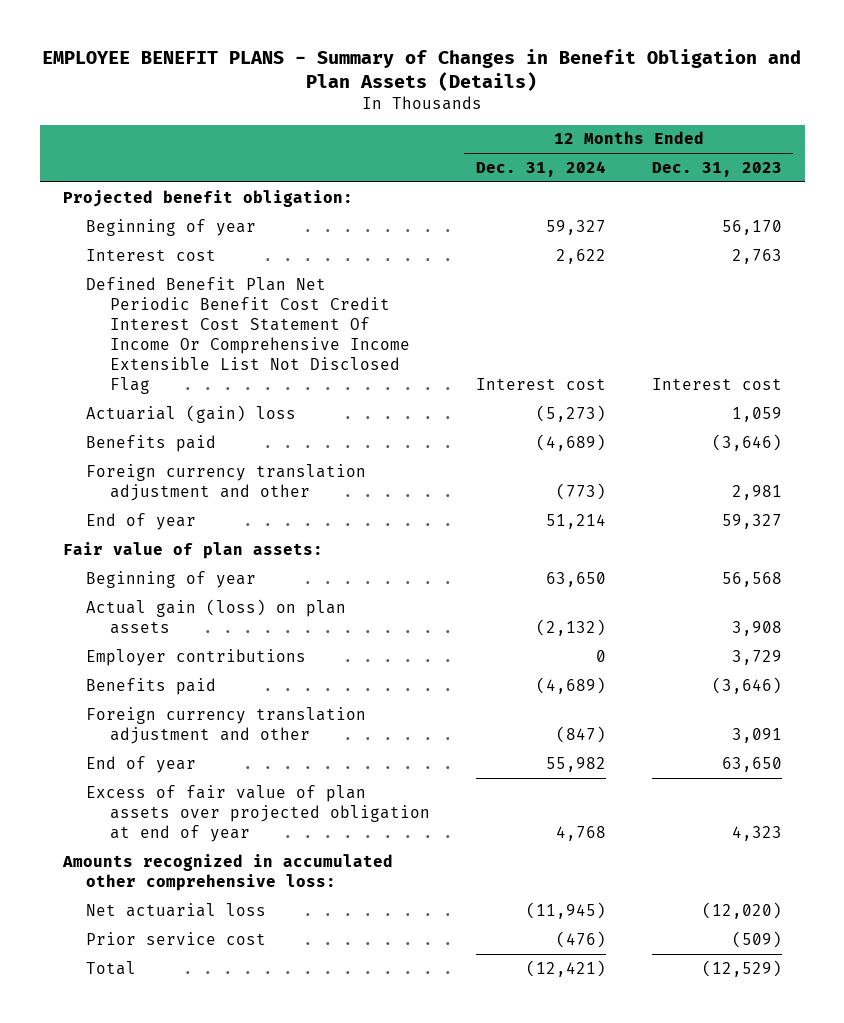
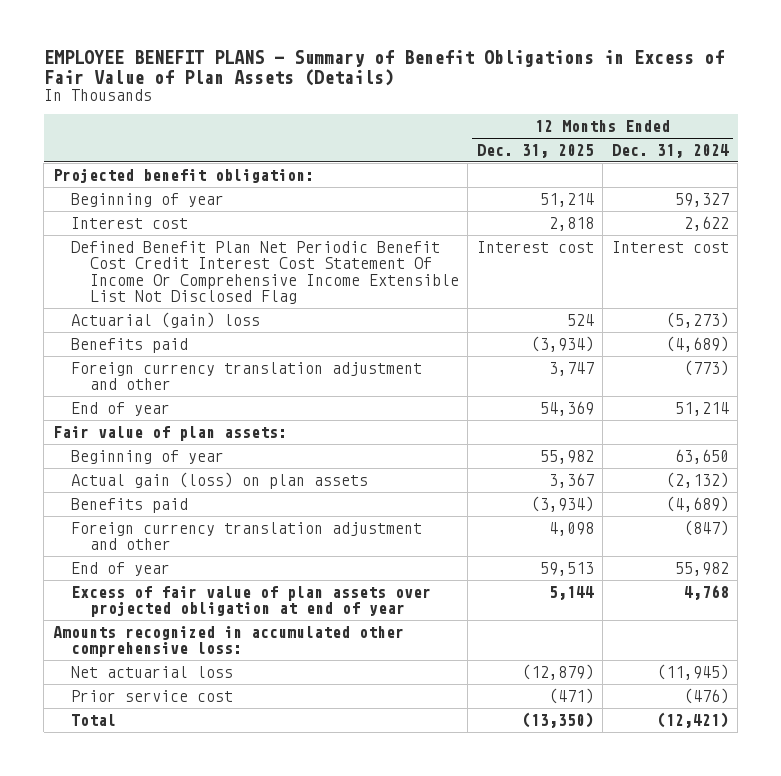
[42,48,802,92] EMPLOYEE BENEFIT PLANS - Summary of Changes in Benefit Obligation and Plan Assets (Details) -> [43,49,724,86] EMPLOYEE BENEFIT PLANS - Summary of Benefit Obligations in Excess of Fair Value of Plan Assets (Details)
[651,162,782,178] Dec. 31, 2023 -> none
none -> [476,143,594,158] Dec. 31, 2025
[86,648,307,666] Employer contributions -> none

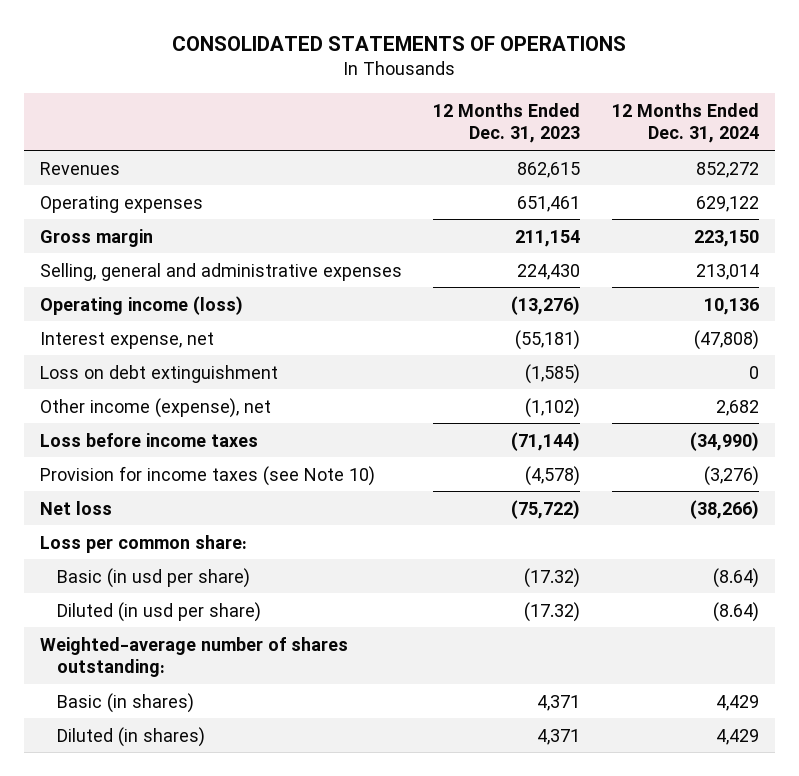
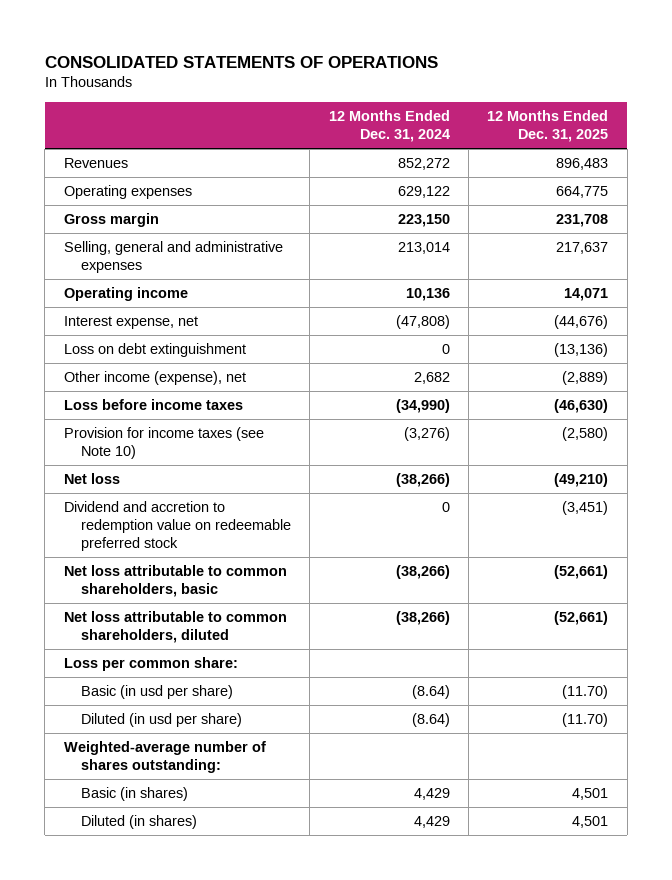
[433,102,581,144] 12 Months Ended Dec. 31, 2023 -> none
none -> [487,110,609,142] 12 Months Ended Dec. 31, 2025
[39,295,243,315] Operating income (loss) -> [63,287,188,302] Operating income
none -> [63,501,291,551] Dividend and accretion to redemption value on redeemable preferred stock
none -> [63,565,287,597] Net loss attributable to common shareholders, basic
none -> [63,611,287,643] Net loss attributable to common shareholders, diluted

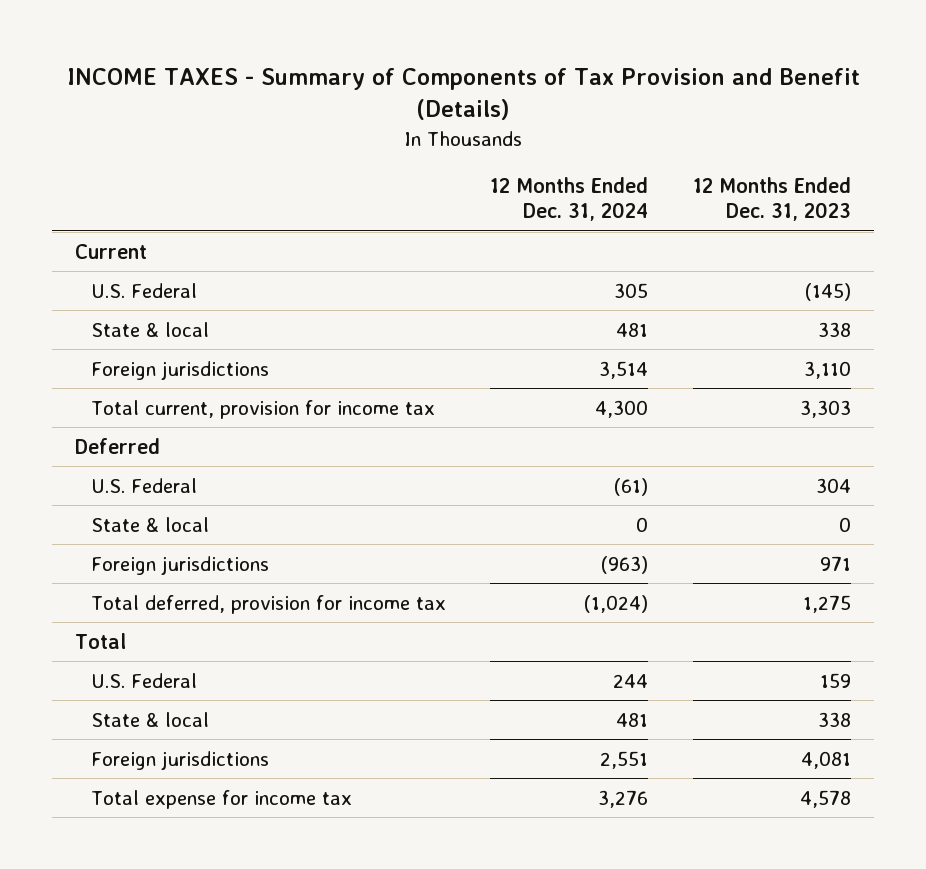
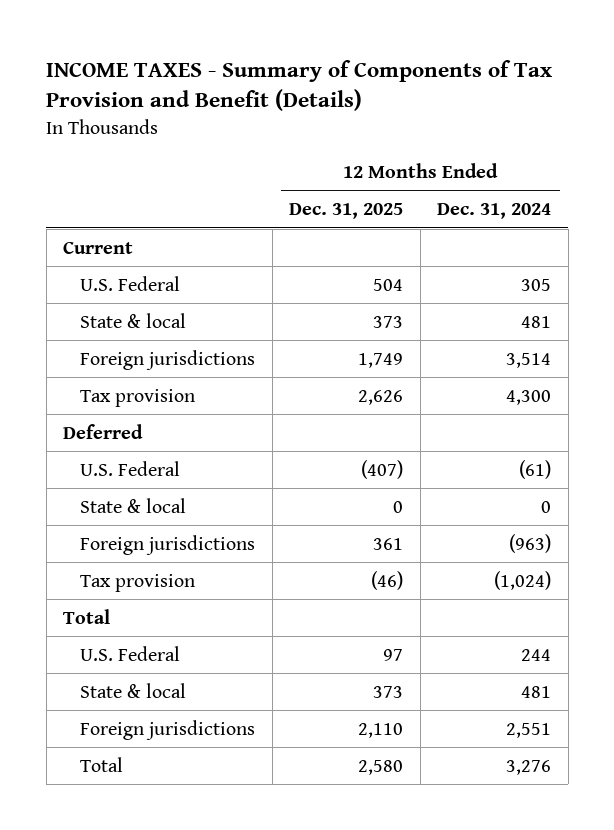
[693,177,852,222] 12 Months Ended Dec. 31, 2023 -> none
none -> [289,203,404,220] Dec. 31, 2025
[90,399,435,419] Total current, provision for income tax -> [80,388,196,407] Tax provision
[90,594,446,614] Total deferred, provision for income tax -> [80,573,196,592] Tax provision
[90,789,352,809] Total expense for income tax -> [80,756,124,772] Total

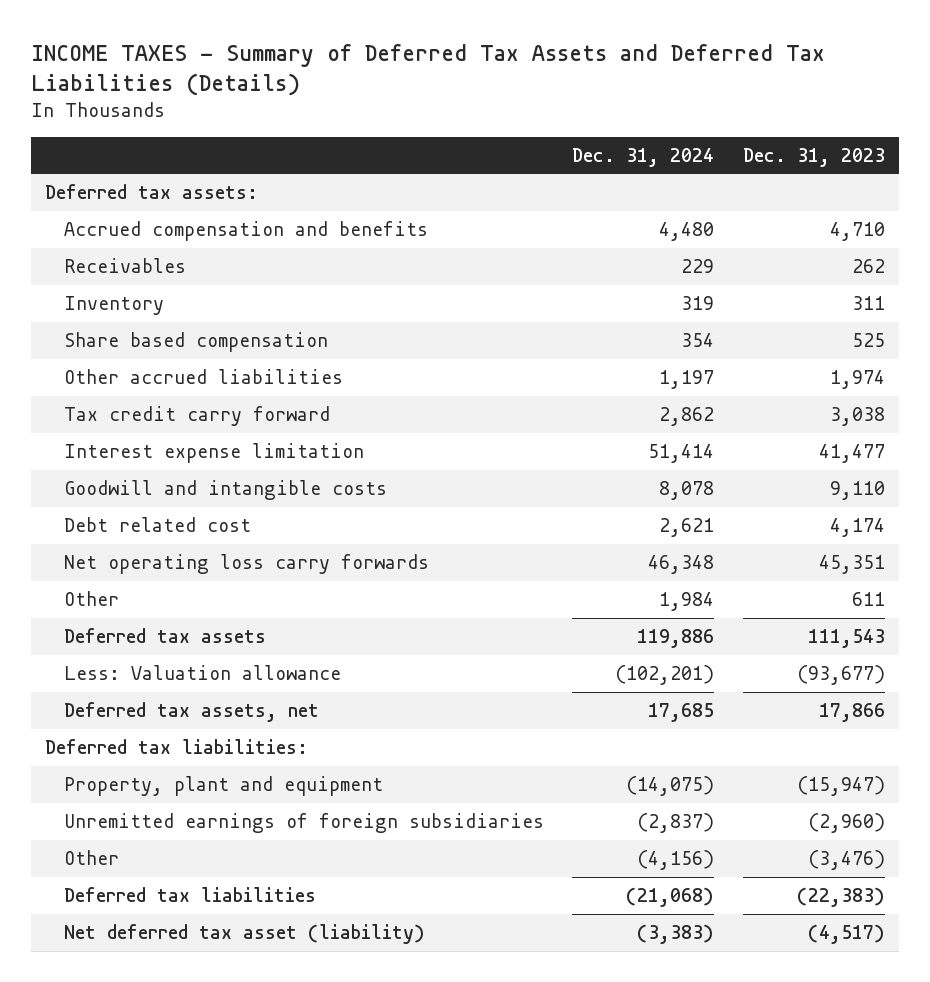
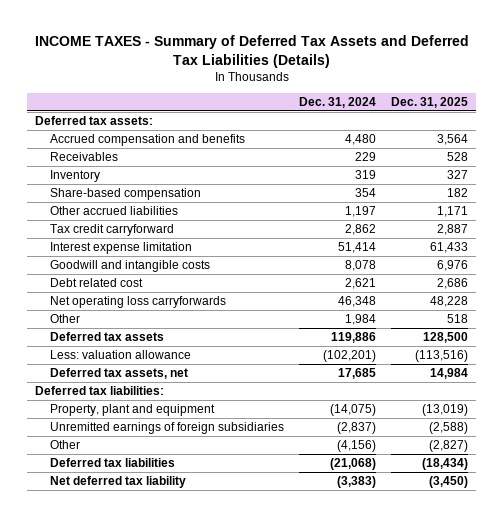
[742,147,885,167] Dec. 31, 2023 -> none
none -> [391,96,469,108] Dec. 31, 2025
[63,332,328,353] Share based compensation -> [50,188,202,201] Share-based compensation
[63,406,330,427] Tax credit carry forward -> [50,224,175,237] Tax credit carryforward
[63,554,429,575] Net operating loss carry forwards -> [50,296,227,309] Net operating loss carryforwards
[63,665,341,681] Less: Valuation allowance -> [50,350,192,360] Less: valuation allowance
[63,924,425,945] Net deferred tax asset (liability) -> [50,476,187,489] Net deferred tax liability

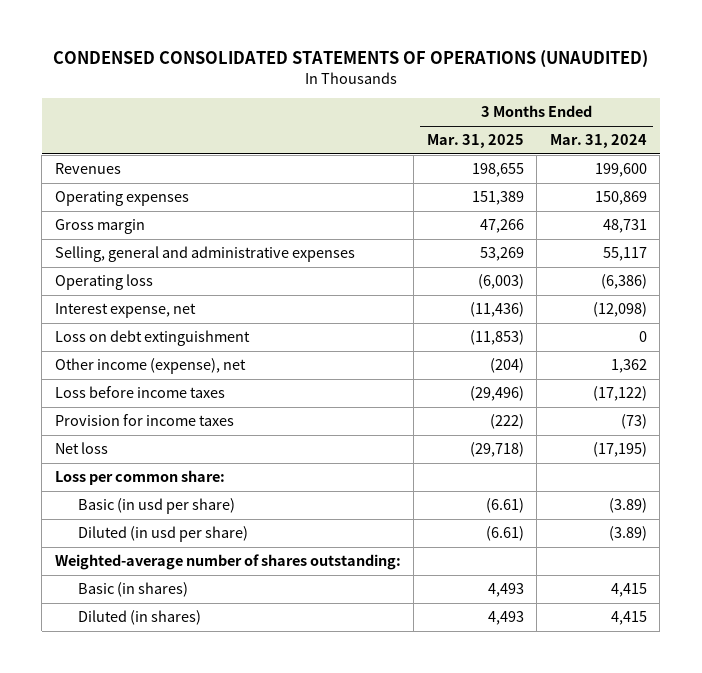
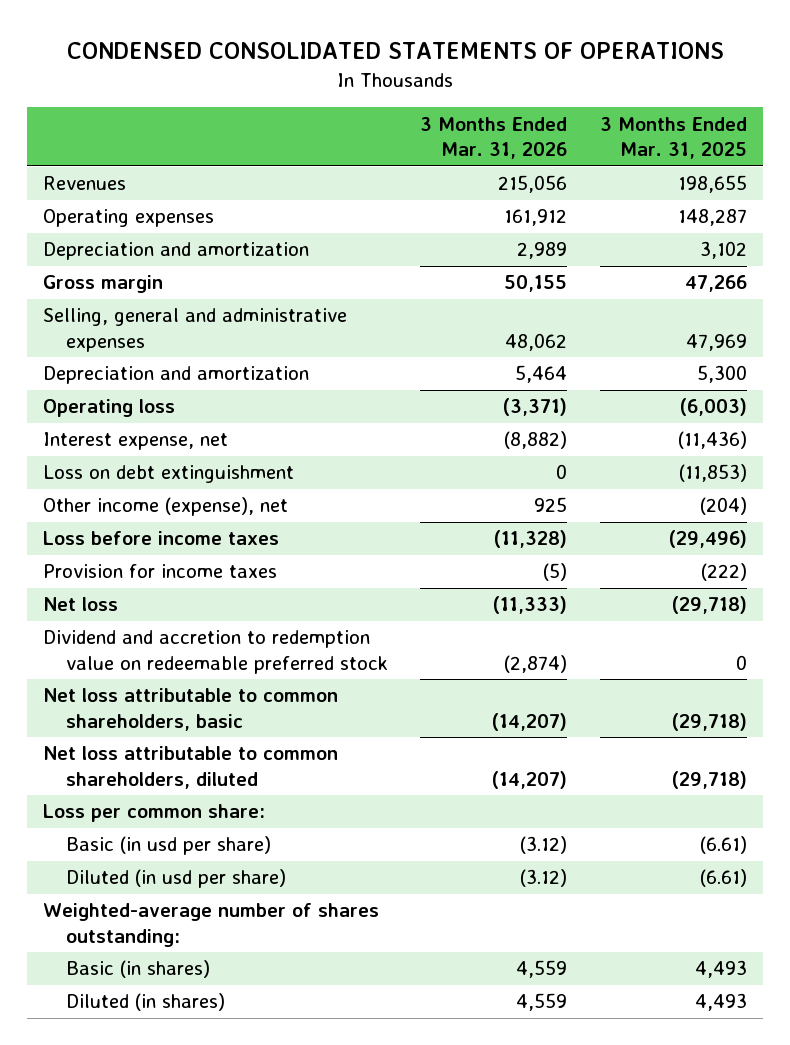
[52,50,648,69] CONDENSED CONSOLIDATED STATEMENTS OF OPERATIONS (UNAUDITED) -> [67,41,725,59] CONDENSED CONSOLIDATED STATEMENTS OF OPERATIONS
[549,134,647,149] Mar. 31, 2024 -> none
none -> [420,116,568,160] 3 Months Ended Mar. 31, 2026
[471,191,524,206] 151,389 -> [678,209,748,227] 148,287
none -> [43,242,310,261] Depreciation and amortization
[479,247,524,262] 53,269 -> [686,333,748,351] 47,969
none -> [43,366,310,385] Depreciation and amortization
none -> [43,630,388,674] Dividend and accretion to redemption value on redeemable preferred stock
none -> [43,688,339,731] Net loss attributable to common shareholders, basic
none -> [43,746,339,789] Net loss attributable to common shareholders, diluted

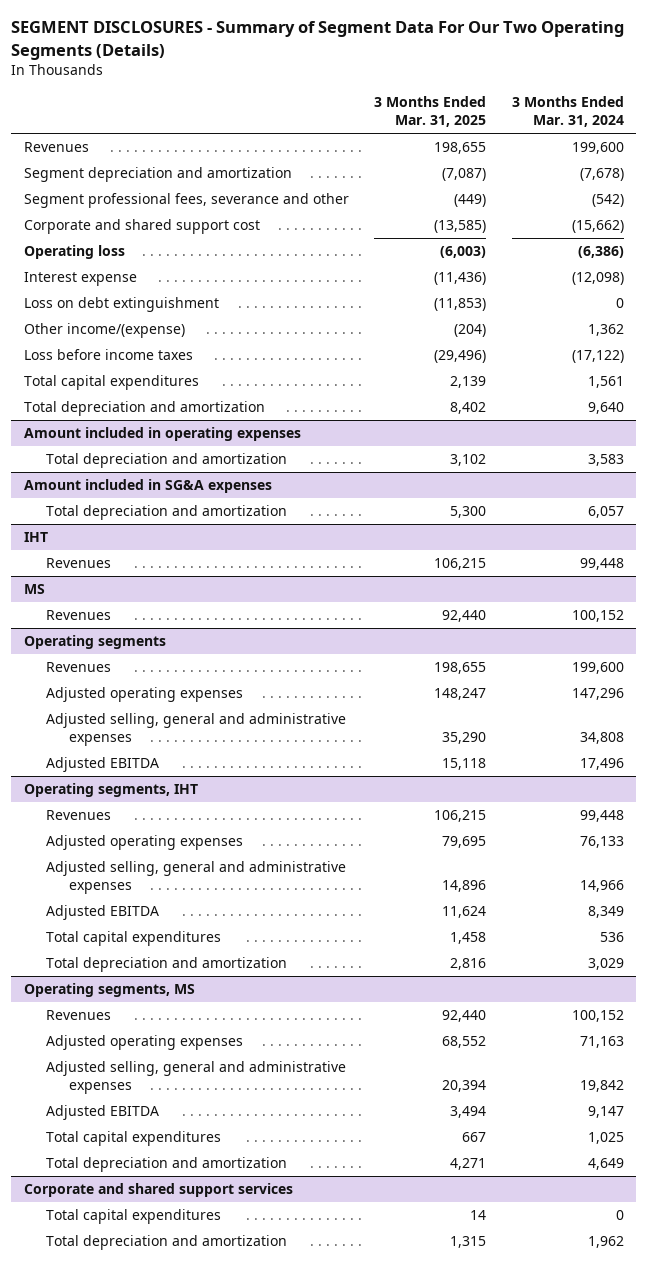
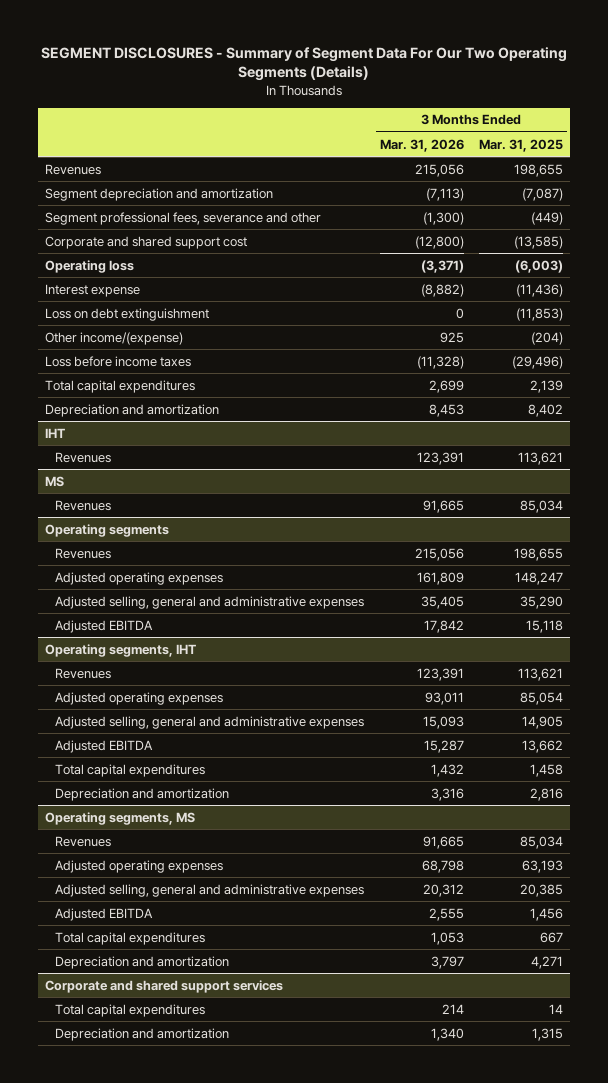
[511,96,624,128] 3 Months Ended Mar. 31, 2024 -> none
none -> [379,138,464,152] Mar. 31, 2026
[24,427,302,442] Amount included in operating expenses -> none
[46,453,288,469] Total depreciation and amortization -> none
[24,479,273,494] Amount included in SG&A expenses -> none
[46,505,288,521] Total depreciation and amortization -> none
[24,401,266,417] Total depreciation and amortization -> [45,403,220,417] Depreciation and amortization
[434,558,487,571] 106,215 -> [517,451,563,465] 113,621
[442,610,487,623] 92,440 -> [519,499,563,513] 85,034
[434,810,487,823] 106,215 -> [517,667,563,681] 113,621
[442,836,487,849] 79,695 -> [519,691,563,705] 85,054
[442,880,487,893] 14,896 -> [521,715,563,729] 14,905
[442,906,487,919] 11,624 -> [521,739,563,753] 13,662
[46,957,288,973] Total depreciation and amortization -> [55,787,230,801] Depreciation and amortization
[442,1010,487,1023] 92,440 -> [519,835,563,849] 85,034
[442,1036,487,1049] 68,552 -> [521,859,563,873] 63,193
[442,1080,487,1093] 20,394 -> [519,883,563,897] 20,385
[450,1106,487,1119] 3,494 -> [529,907,563,921] 1,456
[46,1157,288,1173] Total depreciation and amortization -> [55,955,230,969] Depreciation and amortization
[46,1235,288,1251] Total depreciation and amortization -> [55,1027,230,1041] Depreciation and amortization

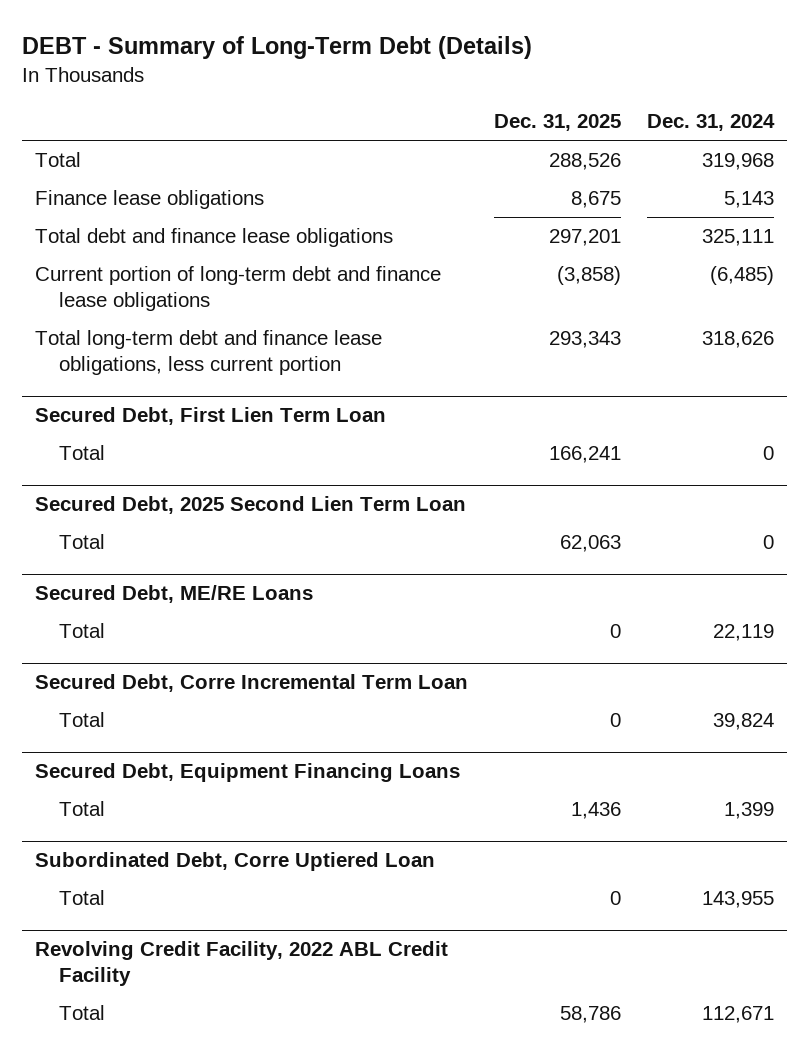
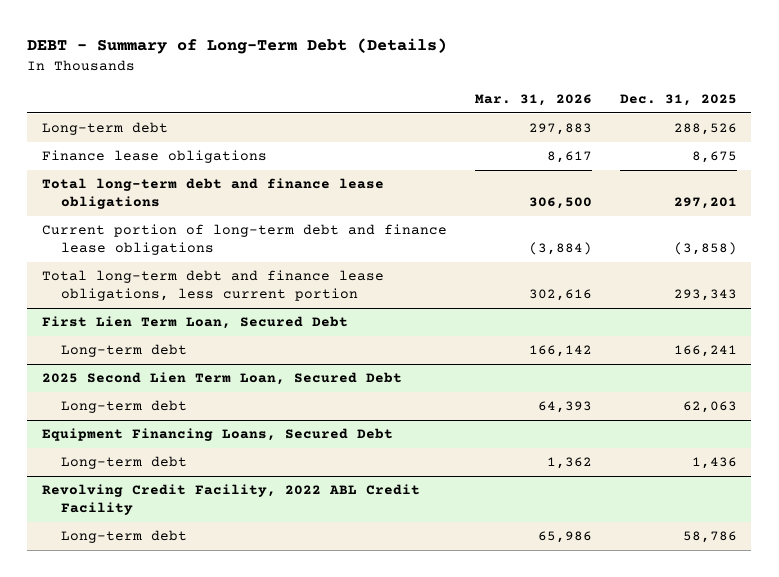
[646,114,775,132] Dec. 31, 2024 -> none
none -> [474,93,592,106] Mar. 31, 2026
[34,152,81,168] Total -> [41,122,168,136] Long-term debt
[34,228,393,248] Total debt and finance lease obligations -> [41,178,384,210] Total long-term debt and finance lease obligations
[34,585,313,604] Secured Debt, ME/RE Loans -> none
[59,623,106,639] Total -> none
[34,674,468,693] Secured Debt, Corre Incremental Term Loan -> none
[59,712,106,728] Total -> none
[34,852,435,872] Subordinated Debt, Corre Uptiered Loan -> none
[59,890,106,906] Total -> none
[34,407,386,426] Secured Debt, First Lien Term Loan -> [41,316,348,330] First Lien Term Loan, Secured Debt
[59,445,106,461] Total -> [60,344,187,358] Long-term debt
[34,496,466,515] Secured Debt, 2025 Second Lien Term Loan -> [41,372,402,386] 2025 Second Lien Term Loan, Secured Debt
[59,534,106,550] Total -> [60,400,187,414] Long-term debt
[34,763,460,783] Secured Debt, Equipment Financing Loans -> [41,428,393,442] Equipment Financing Loans, Secured Debt
[59,801,106,817] Total -> [60,456,187,470] Long-term debt
[59,1005,106,1021] Total -> [60,530,187,544] Long-term debt

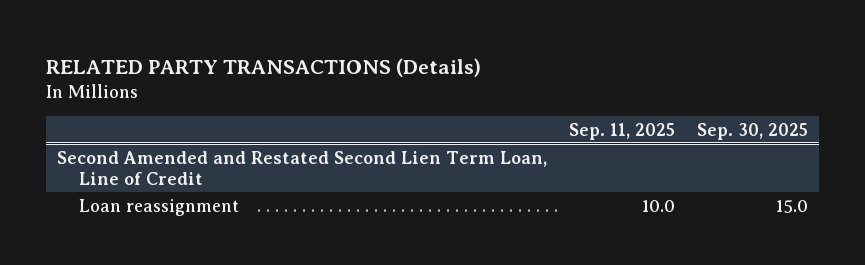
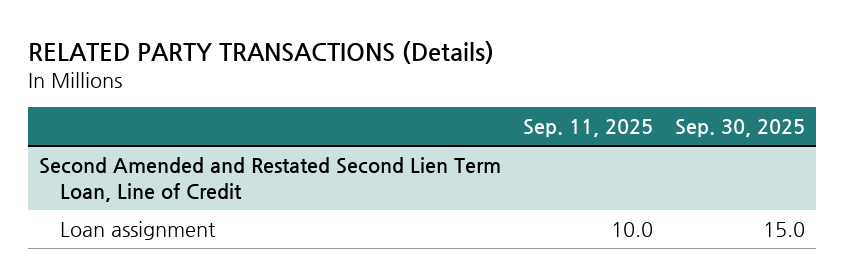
[79,198,240,216] Loan reassignment -> [60,221,217,241] Loan assignment

